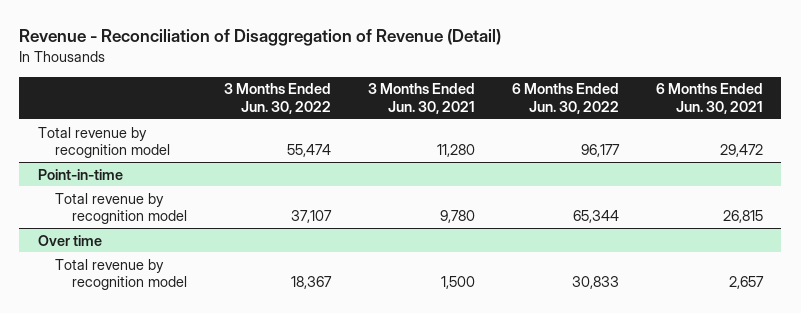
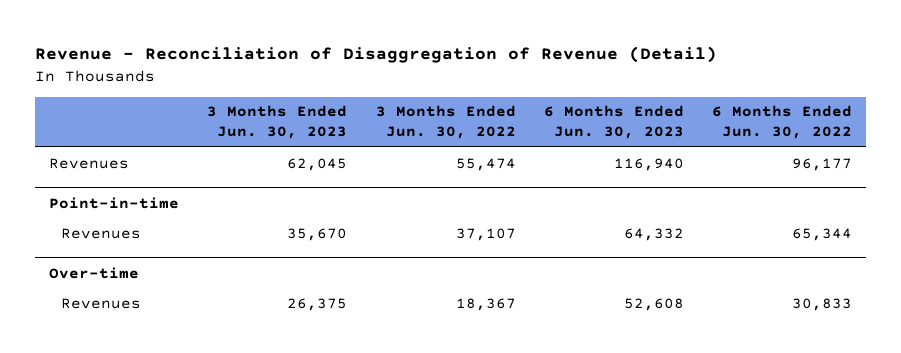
[367,83,475,115] 3 Months Ended Jun. 30, 2021 -> none
[655,83,763,115] 6 Months Ended Jun. 30, 2021 -> none
none -> [207,105,348,140] 3 Months Ended Jun. 30, 2023
none -> [543,105,684,140] 6 Months Ended Jun. 30, 2023
[37,126,170,159] Total revenue by recognition model -> [48,157,129,169] Revenues
[54,192,187,225] Total revenue by recognition model -> [60,227,141,239] Revenues
[37,234,102,246] Over time -> [48,266,139,279] Over-time
[54,258,187,291] Total revenue by recognition model -> [60,297,141,309] Revenues

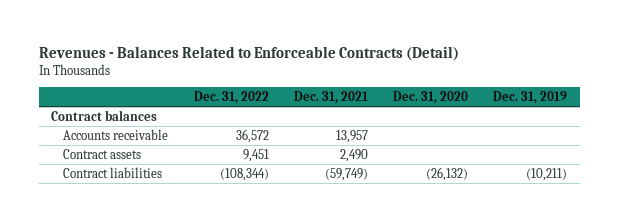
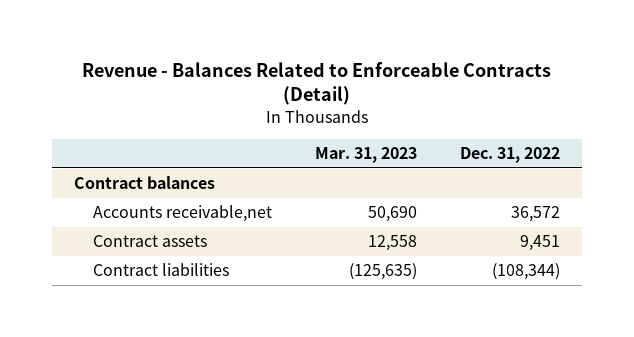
[38,46,459,62] Revenues - Balances Related to Enforceable Contracts (Detail) -> [82,61,552,106] Revenue - Balances Related to Enforceable Contracts (Detail)
[293,91,368,105] Dec. 31, 2021 -> none
[393,91,469,105] Dec. 31, 2020 -> none
[493,91,568,105] Dec. 31, 2019 -> none
none -> [314,146,417,163] Mar. 31, 2023
[63,128,169,140] Accounts receivable -> [92,205,272,223] Accounts receivable,net

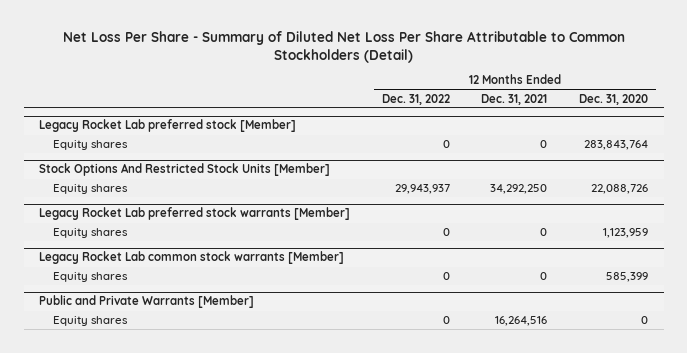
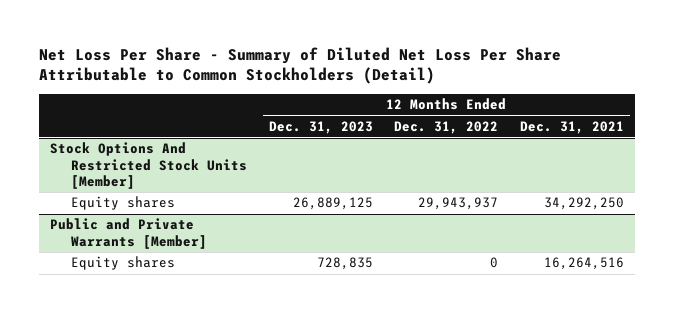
[578,93,648,105] Dec. 31, 2020 -> none
none -> [268,120,373,134] Dec. 31, 2023
[39,119,297,133] Legacy Rocket Lab preferred stock [Member] -> none
[52,140,128,151] Equity shares -> none
[39,207,351,221] Legacy Rocket Lab preferred stock warrants [Member] -> none
[52,228,128,239] Equity shares -> none
[39,251,345,265] Legacy Rocket Lab common stock warrants [Member] -> none
[52,272,128,283] Equity shares -> none

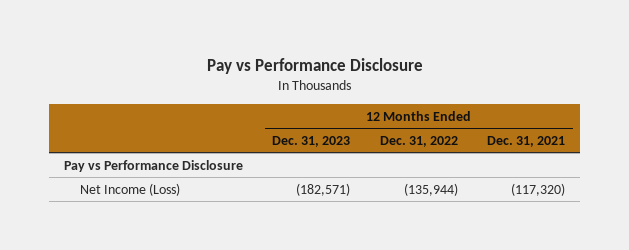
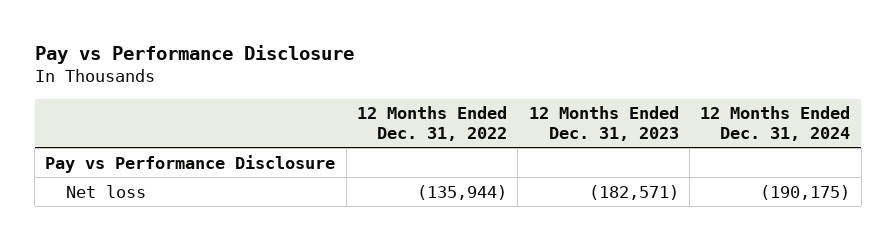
[487,135,566,147] Dec. 31, 2021 -> none
none -> [700,106,851,141] 12 Months Ended Dec. 31, 2024
[80,182,181,196] Net Income (Loss) -> [65,184,146,198] Net loss

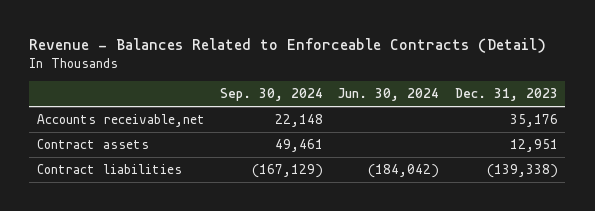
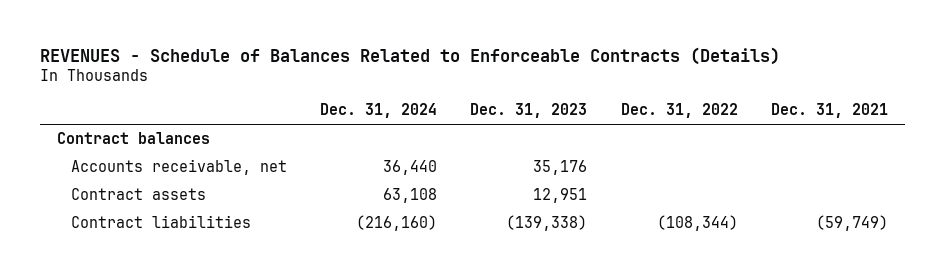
[29,37,547,53] Revenue - Balances Related to Enforceable Contracts (Detail) -> [40,47,781,66] REVENUES - Schedule of Balances Related to Enforceable Contracts (Details)
[220,88,324,102] Sep. 30, 2024 -> none
[338,88,440,102] Jun. 30, 2024 -> none
none -> [320,103,438,119] Dec. 31, 2024
none -> [620,103,738,119] Dec. 31, 2022
none -> [771,103,889,119] Dec. 31, 2021
none -> [56,132,210,145] Contract balances
[36,114,205,128] Accounts receivable,net -> [70,159,287,176] Accounts receivable, net

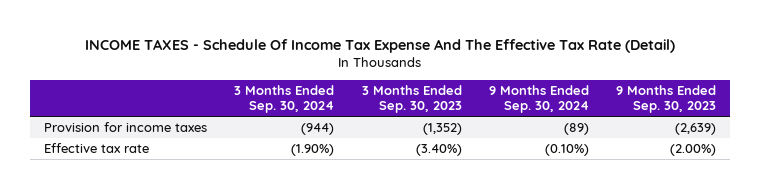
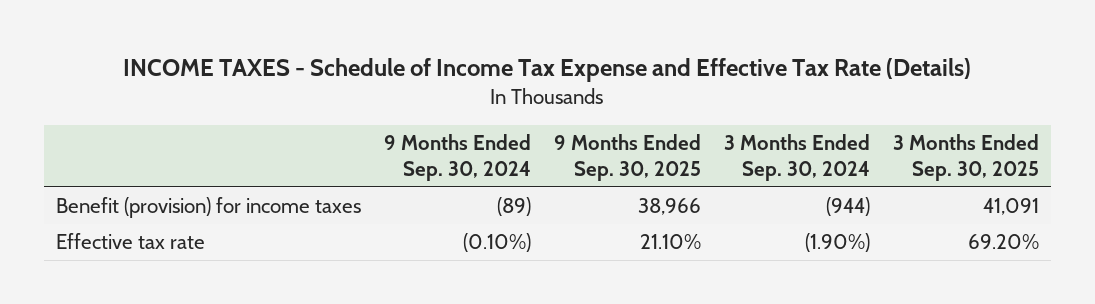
[85,39,676,54] INCOME TAXES - Schedule Of Income Tax Expense And The Effective Tax Rate (Detail) -> [123,58,972,83] INCOME TAXES - Schedule of Income Tax Expense and Effective Tax Rate (Details)
[361,85,462,114] 3 Months Ended Sep. 30, 2023 -> none
[616,85,717,114] 9 Months Ended Sep. 30, 2023 -> none
none -> [553,134,701,182] 9 Months Ended Sep. 30, 2025
none -> [893,134,1040,182] 3 Months Ended Sep. 30, 2025
[44,121,208,132] Provision for income taxes -> [55,197,361,219] Benefit (provision) for income taxes

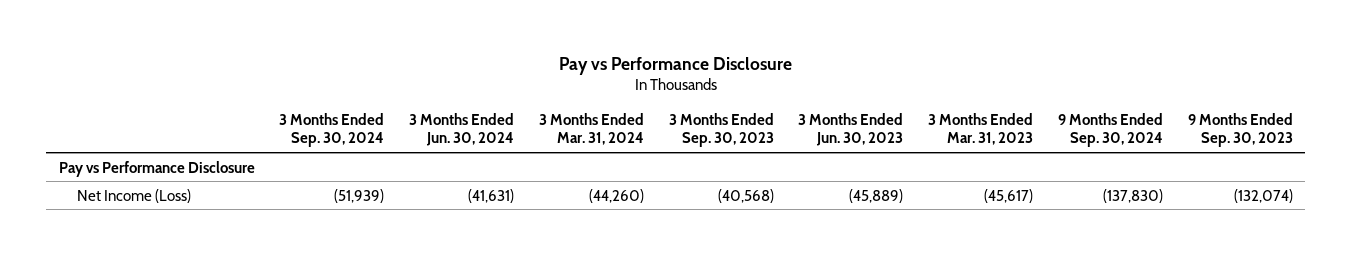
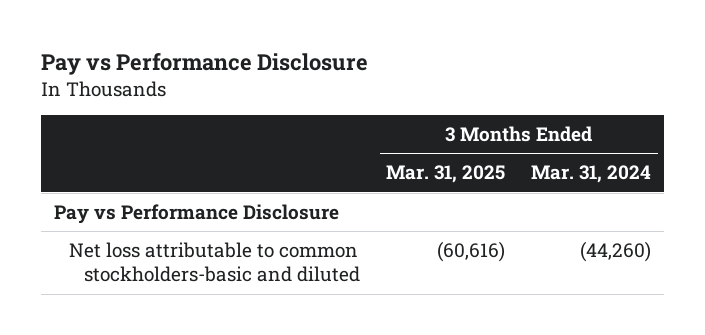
[279,112,385,148] 3 Months Ended Sep. 30, 2024 -> none
[409,112,515,147] 3 Months Ended Jun. 30, 2024 -> none
[668,112,774,148] 3 Months Ended Sep. 30, 2023 -> none
[798,112,904,147] 3 Months Ended Jun. 30, 2023 -> none
[928,112,1034,146] 3 Months Ended Mar. 31, 2023 -> none
[1057,112,1163,148] 9 Months Ended Sep. 30, 2024 -> none
[1187,112,1293,148] 9 Months Ended Sep. 30, 2023 -> none
none -> [386,165,506,184] Mar. 31, 2025
[77,188,192,203] Net Income (Loss) -> [69,241,360,283] Net loss attributable to common stockholders-basic and diluted

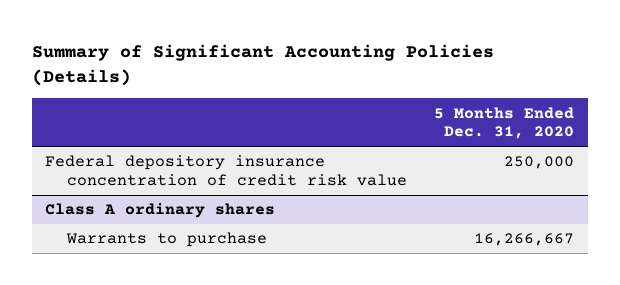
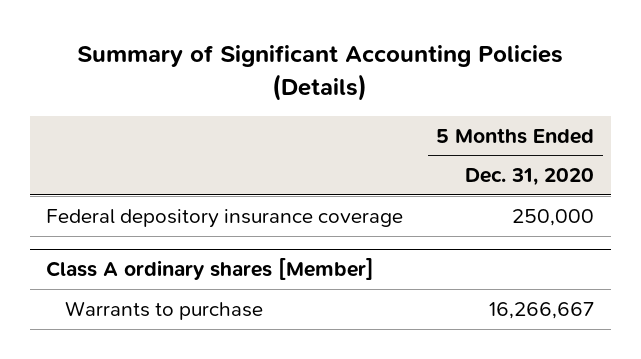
[45,155,407,186] Federal depository insurance concentration of credit risk value -> none
none -> [46,208,404,228] Federal depository insurance coverage
[45,203,276,219] Class A ordinary shares -> [46,258,375,281] Class A ordinary shares [Member]

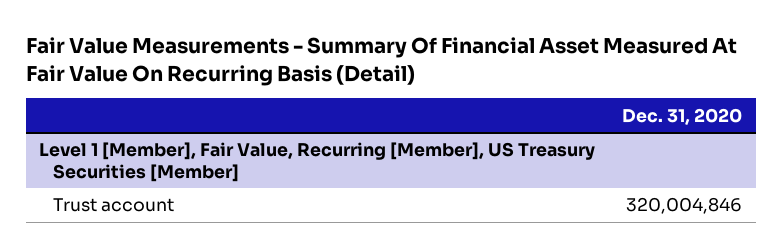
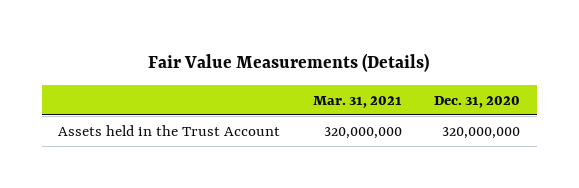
[25,37,737,86] Fair Value Measurements - Summary Of Financial Asset Measured At Fair Value On Recurring Basis (Detail) -> [148,53,430,73] Fair Value Measurements (Details)
none -> [312,95,402,108] Mar. 31, 2021
[39,142,596,182] Level 1 [Member], Fair Value, Recurring [Member], US Treasury Securities [Member] -> none
[52,198,174,213] Trust account -> [58,124,281,136] Assets held in the Trust Account
[626,197,743,215] 320,004,846 -> [442,126,521,139] 320,000,000

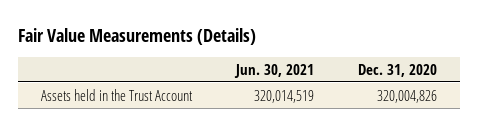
[312,95,402,108] Mar. 31, 2021 -> none
none -> [233,63,314,78] Jun. 30, 2021
[442,126,521,139] 320,000,000 -> [377,89,438,103] 320,004,826

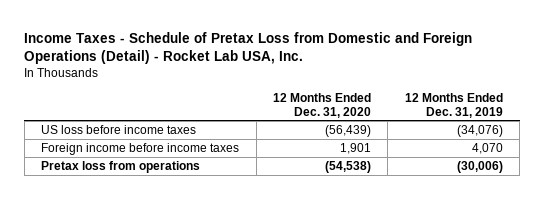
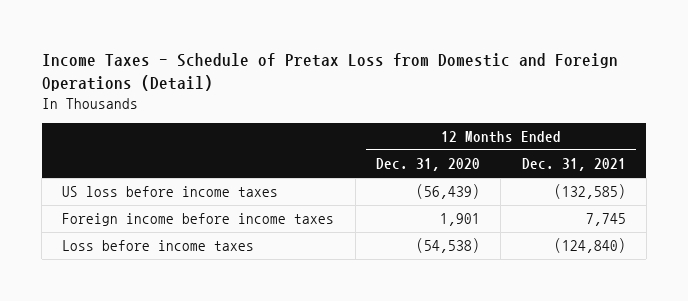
[24,31,473,65] Income Taxes - Schedule of Pretax Loss from Domestic and Foreign Operations (Detail) - Rocket Lab USA, Inc. -> [41,52,618,91] Income Taxes - Schedule of Pretax Loss from Domestic and Foreign Operations (Detail)
[404,92,503,118] 12 Months Ended Dec. 31, 2019 -> none
none -> [521,158,626,172] Dec. 31, 2021
[41,160,201,173] Pretax loss from operations -> [62,240,255,252] Loss before income taxes

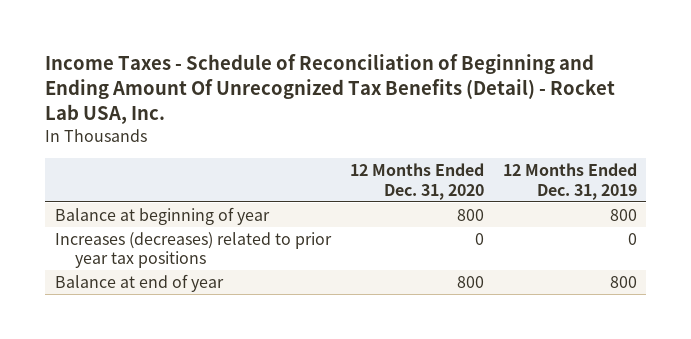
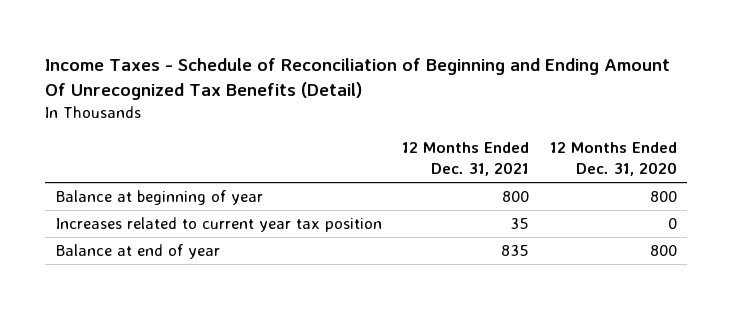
[45,54,616,125] Income Taxes - Schedule of Reconciliation of Beginning and Ending Amount Of Unrecognized Tax Benefits (Detail) - Rocket Lab USA, Inc. -> [45,57,671,101] Income Taxes - Schedule of Reconciliation of Beginning and Ending Amount Of Unrecognized Tax Benefits (Detail)
[502,163,637,200] 12 Months Ended Dec. 31, 2019 -> none
none -> [402,142,530,177] 12 Months Ended Dec. 31, 2021
[54,232,332,269] Increases (decreases) related to prior year tax positions -> [55,217,382,233] Increases related to current year tax position

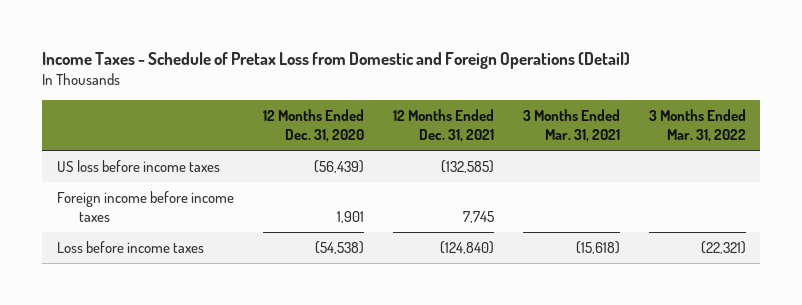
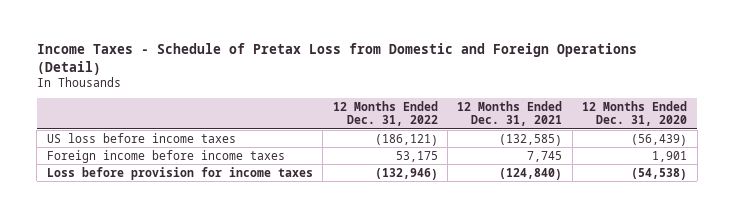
[522,109,620,143] 3 Months Ended Mar. 31, 2021 -> none
[648,109,746,143] 3 Months Ended Mar. 31, 2022 -> none
none -> [332,100,438,127] 12 Months Ended Dec. 31, 2022
[56,240,204,253] Loss before income taxes -> [46,166,313,180] Loss before provision for income taxes

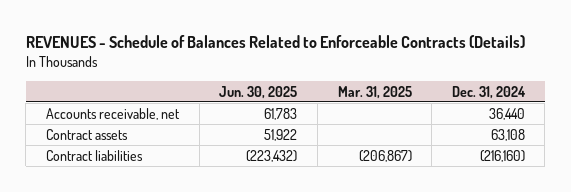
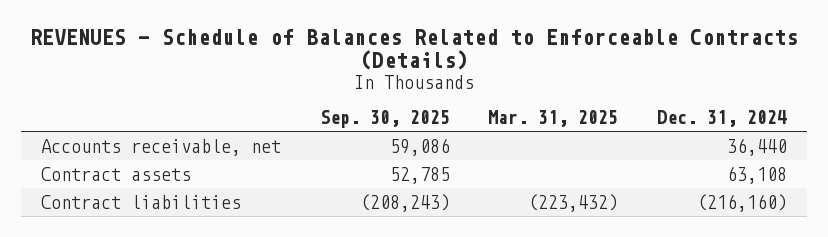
[219,85,298,99] Jun. 30, 2025 -> none
none -> [319,110,450,129] Sep. 30, 2025
[358,149,412,162] (206,867) -> [528,193,619,212] (223,432)

